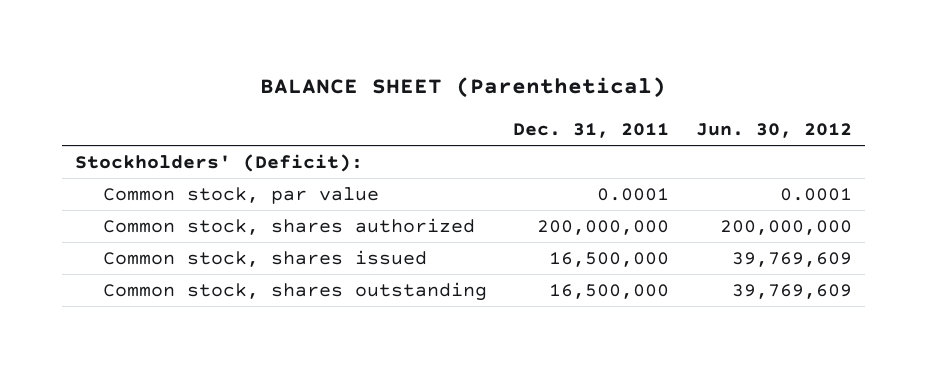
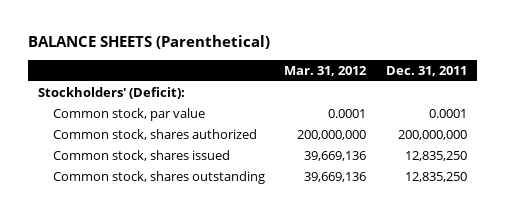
[260,77,667,99] BALANCE SHEET (Parenthetical) -> [27,35,270,50] BALANCE SHEETS (Parenthetical)
[695,123,852,139] Jun. 30, 2012 -> none
none -> [284,66,368,77] Mar. 31, 2012
[549,251,670,267] 16,500,000 -> [405,150,468,161] 12,835,250
[549,283,670,299] 16,500,000 -> [405,171,468,182] 12,835,250

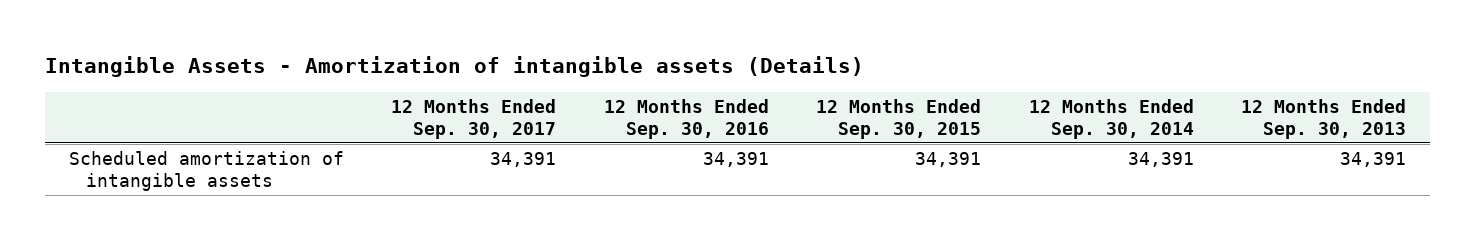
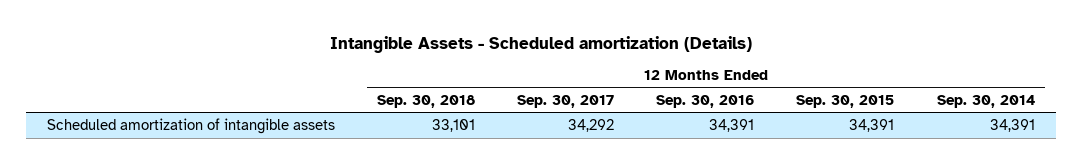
[45,56,865,78] Intangible Assets - Amortization of intangible assets (Details) -> [329,35,752,53] Intangible Assets - Scheduled amortization (Details)
[1241,98,1407,139] 12 Months Ended Sep. 30, 2013 -> none
none -> [377,94,476,108] Sep. 30, 2018
[490,152,557,168] 34,391 -> [568,119,615,133] 34,292

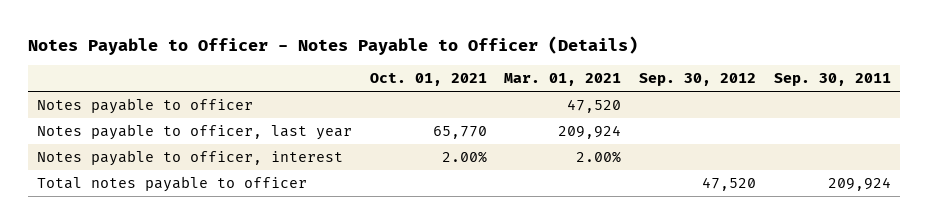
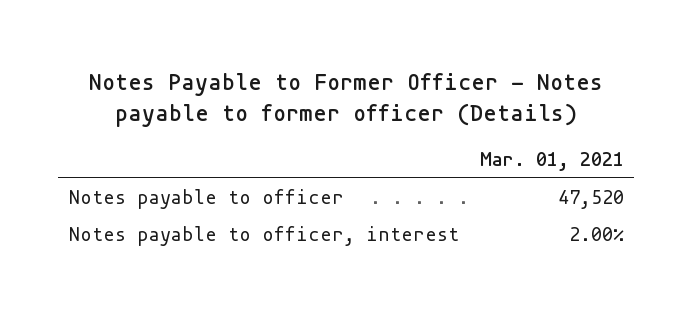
[28,35,639,55] Notes Payable to Officer - Notes Payable to Officer (Details) -> [89,72,604,127] Notes Payable to Former Officer - Notes payable to former officer (Details)
[369,73,487,87] Oct. 01, 2021 -> none
[639,73,757,87] Sep. 30, 2012 -> none
[773,73,891,87] Sep. 30, 2011 -> none
[36,124,352,141] Notes payable to officer, last year -> none
[36,176,307,193] Total notes payable to officer -> none

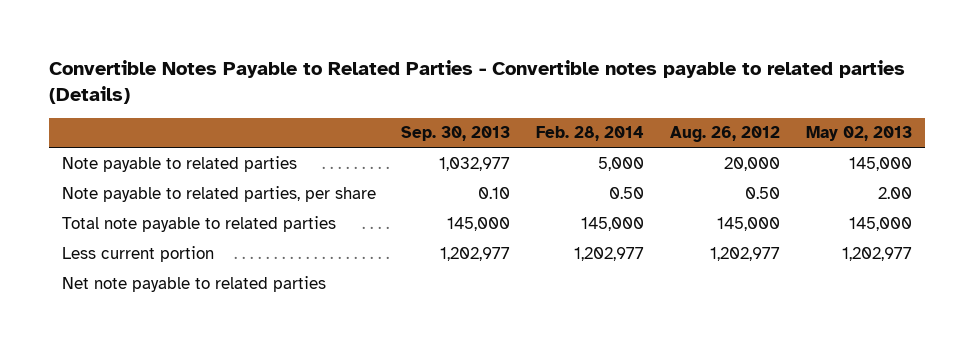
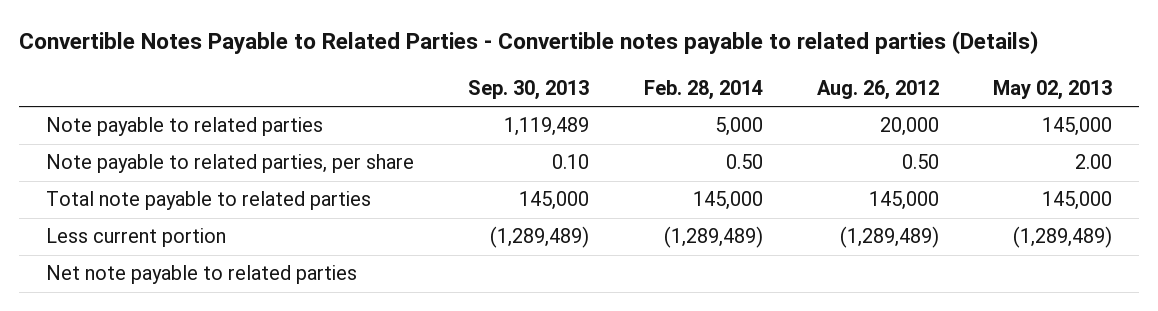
[439,156,511,171] 1,032,977 -> [504,117,590,137] 1,119,489
[440,246,511,261] 1,202,977 -> [490,226,590,249] (1,289,489)
[574,246,645,261] 1,202,977 -> [663,226,763,249] (1,289,489)
[710,246,781,261] 1,202,977 -> [839,226,939,249] (1,289,489)
[842,246,913,261] 1,202,977 -> [1013,226,1113,249] (1,289,489)

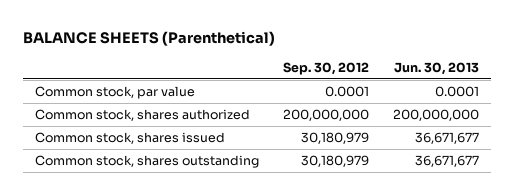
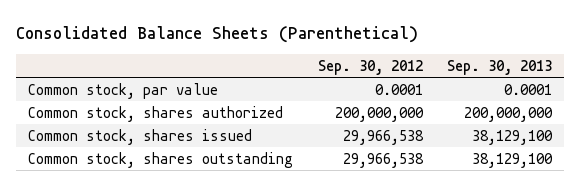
[23,30,276,46] BALANCE SHEETS (Parenthetical) -> [16,26,419,44] Consolidated Balance Sheets (Parenthetical)
[394,61,480,75] Jun. 30, 2013 -> none
none -> [446,59,552,75] Sep. 30, 2013
[301,132,370,145] 30,180,979 -> [342,129,424,145] 29,966,538
[301,155,370,168] 30,180,979 -> [342,152,424,168] 29,966,538

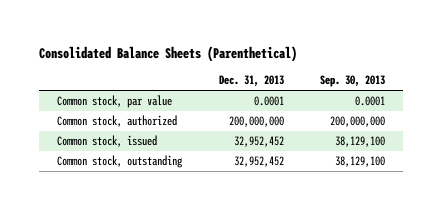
[317,59,423,75] Sep. 30, 2012 -> none
none -> [218,75,284,88] Dec. 31, 2013
[28,105,284,122] Common stock, shares authorized -> [57,115,178,128] Common stock, authorized
[28,128,253,145] Common stock, shares issued -> [57,135,158,148] Common stock, issued
[28,151,294,168] Common stock, shares outstanding -> [57,155,184,169] Common stock, outstanding

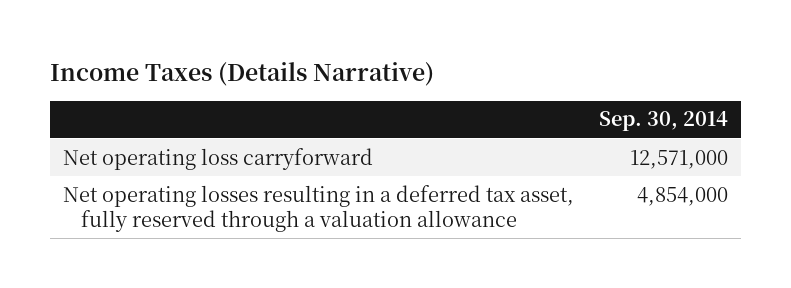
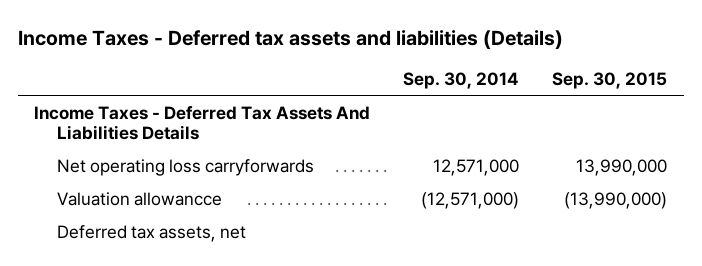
[49,61,434,86] Income Taxes (Details Narrative) -> [17,29,563,49] Income Taxes - Deferred tax assets and liabilities (Details)
none -> [552,72,668,90] Sep. 30, 2015
[62,147,373,170] Net operating loss carryforward -> none
none -> [34,105,371,140] Income Taxes - Deferred Tax Assets And Liabilities Details
[62,184,574,232] Net operating losses resulting in a deferred tax asset, fully reserved through a valuation allowance -> [56,158,314,176] Net operating loss carryforwards
[636,186,728,206] 4,854,000 -> [433,158,520,176] 12,571,000
none -> [56,191,222,206] Valuation allowancce
none -> [56,224,246,242] Deferred tax assets, net

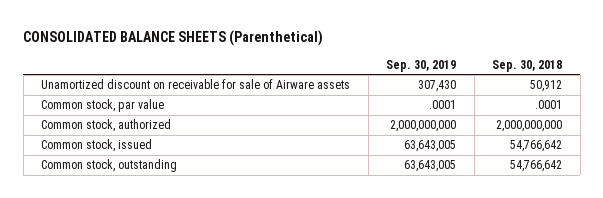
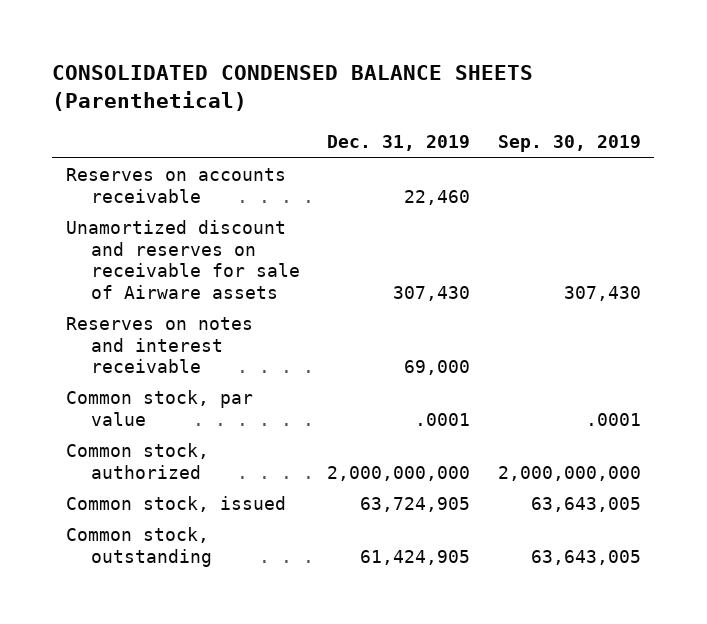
[23,30,324,47] CONSOLIDATED BALANCE SHEETS (Parenthetical) -> [52,65,534,112] CONSOLIDATED CONDENSED BALANCE SHEETS (Parenthetical)
[492,59,563,72] Sep. 30, 2018 -> none
none -> [327,135,471,152] Dec. 31, 2019
none -> [65,168,286,203] Reserves on accounts receivable
[41,79,351,90] Unamortized discount on receivable for sale of Airware assets -> [65,220,301,299] Unamortized discount and reserves on receivable for sale of Airware assets
none -> [65,317,253,374] Reserves on notes and interest receivable

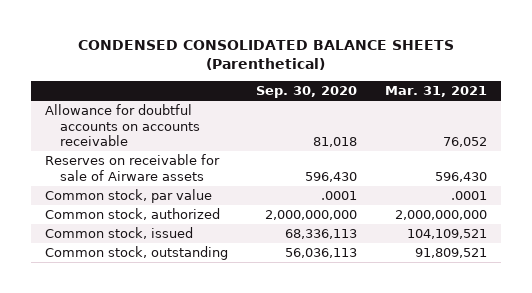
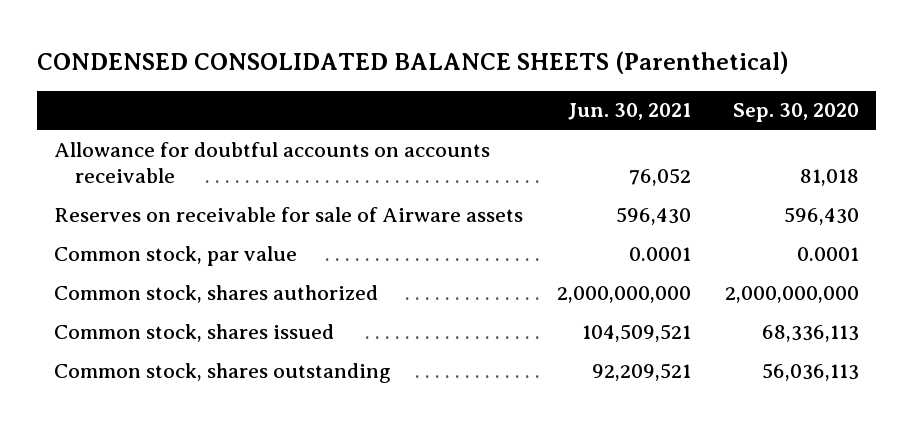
[384,86,487,98] Mar. 31, 2021 -> none
none -> [568,103,692,121] Jun. 30, 2021
[320,190,357,200] .0001 -> [797,246,860,261] 0.0001
[44,207,220,220] Common stock, authorized -> [54,284,379,303] Common stock, shares authorized
[44,226,193,239] Common stock, issued -> [54,323,335,342] Common stock, shares issued
[44,245,228,260] Common stock, outstanding -> [54,362,392,383] Common stock, shares outstanding

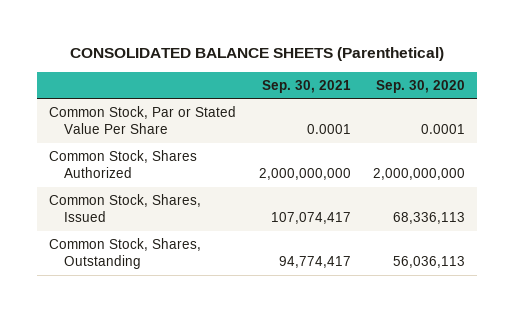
[37,50,790,74] CONDENSED CONSOLIDATED BALANCE SHEETS (Parenthetical) -> [70,47,445,62] CONSOLIDATED BALANCE SHEETS (Parenthetical)
[568,103,692,121] Jun. 30, 2021 -> none
none -> [261,79,351,93] Sep. 30, 2021
[54,141,491,183] Allowance for doubtful accounts on accounts receivable -> none
[54,206,524,222] Reserves on receivable for sale of Airware assets -> none
[54,245,298,266] Common stock, par value -> [48,105,236,135] Common Stock, Par or Stated Value Per Share
[54,284,379,303] Common stock, shares authorized -> [48,149,197,179] Common Stock, Shares Authorized
[54,323,335,342] Common stock, shares issued -> [48,193,201,223] Common Stock, Shares, Issued
[54,362,392,383] Common stock, shares outstanding -> [48,237,201,270] Common Stock, Shares, Outstanding

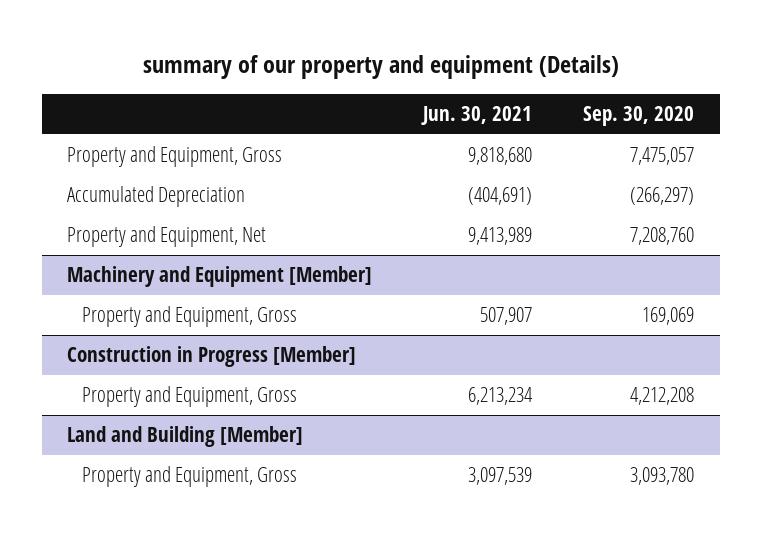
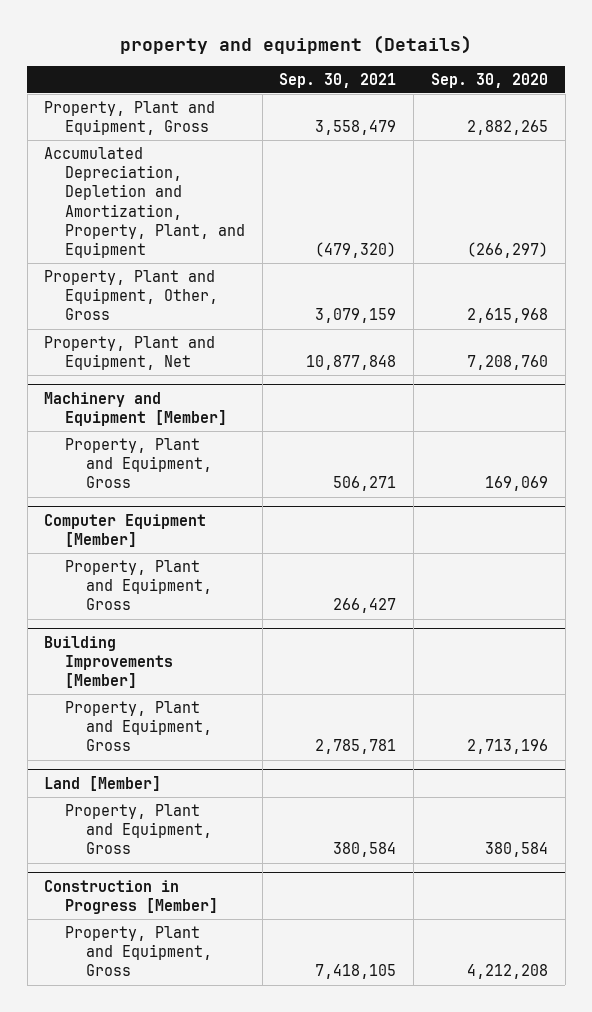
[142,55,619,80] summary of our property and equipment (Details) -> [120,34,473,54] property and equipment (Details)
[421,105,533,125] Jun. 30, 2021 -> none
none -> [279,72,397,88] Sep. 30, 2021
[67,146,283,168] Property and Equipment, Gross -> [44,101,216,136] Property, Plant and Equipment, Gross
[630,147,695,166] 7,475,057 -> [466,120,548,136] 2,882,265
[67,186,246,208] Accumulated Depreciation -> [44,147,245,258] Accumulated Depreciation, Depletion and Amortization, Property, Plant, and Equipment
none -> [44,270,218,321] Property, Plant and Equipment, Other, Gross
[67,226,267,248] Property and Equipment, Net -> [44,336,216,371] Property, Plant and Equipment, Net
[81,306,297,328] Property and Equipment, Gross -> [64,438,212,489] Property, Plant and Equipment, Gross
none -> [44,513,207,547] Computer Equipment [Member]
none -> [64,560,212,611] Property, Plant and Equipment, Gross
none -> [44,635,173,688] Building Improvements [Member]
none -> [64,701,212,752] Property, Plant and Equipment, Gross
none -> [44,775,162,791] Land [Member]
none -> [64,804,212,855] Property, Plant and Equipment, Gross
[67,426,304,448] Land and Building [Member] -> none
[81,466,297,488] Property and Equipment, Gross -> none
[81,386,297,408] Property and Equipment, Gross -> [64,926,212,977] Property, Plant and Equipment, Gross

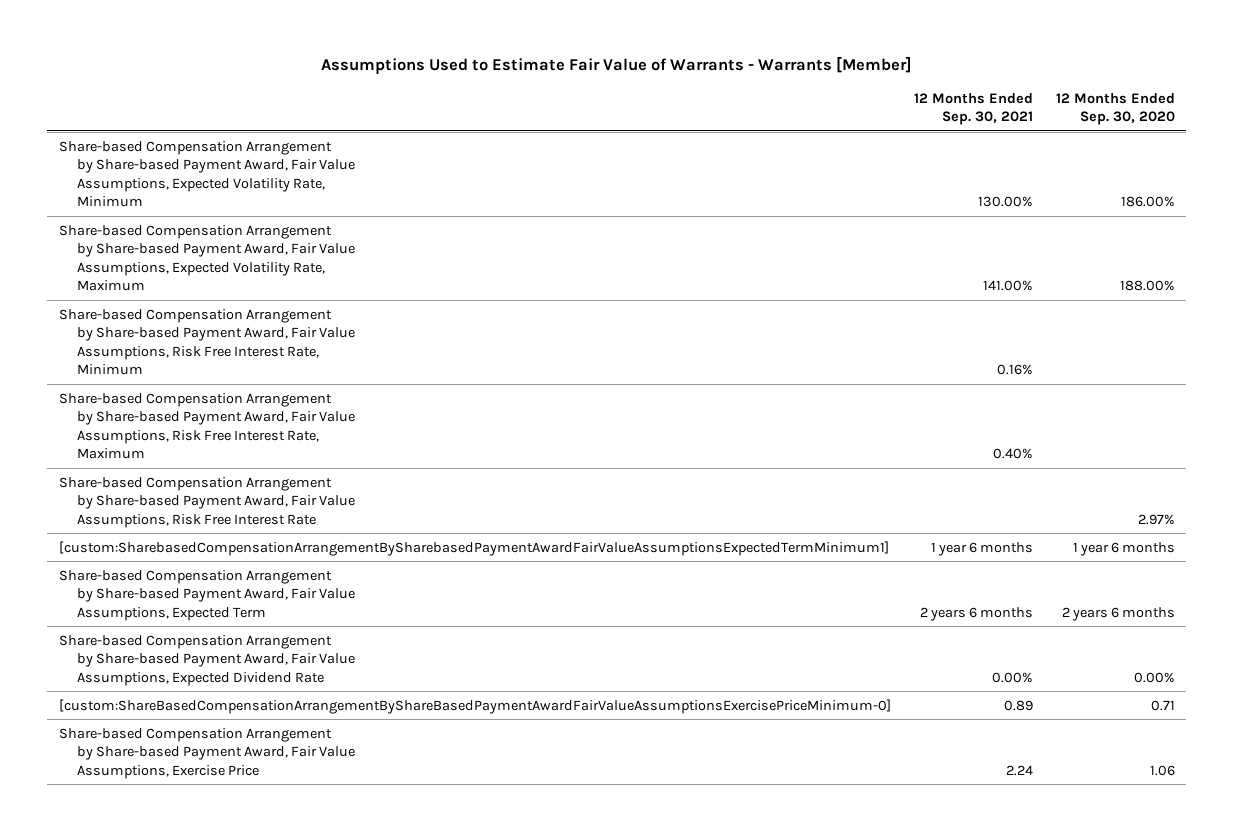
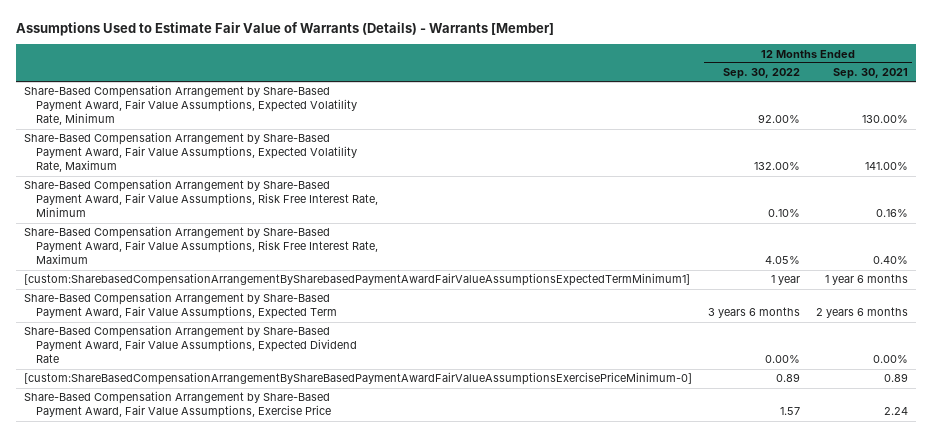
[320,55,912,74] Assumptions Used to Estimate Fair Value of Warrants - Warrants [Member] -> [15,22,554,37] Assumptions Used to Estimate Fair Value of Warrants (Details) - Warrants [Member]
[1055,92,1175,126] 12 Months Ended Sep. 30, 2020 -> none
none -> [722,68,800,80] Sep. 30, 2022
[58,476,356,528] Share-based Compensation Arrangement by Share-based Payment Award, Fair Value Assumptions, Risk Free Interest Rate -> none
[58,140,356,208] Share-based Compensation Arrangement by Share-based Payment Award, Fair Value Assumptions, Expected Volatility Rate, Minimum -> [23,85,357,126] Share-Based Compensation Arrangement by Share-Based Payment Award, Fair Value Assumptions, Expected Volatility Rate, Minimum
[58,224,356,292] Share-based Compensation Arrangement by Share-based Payment Award, Fair Value Assumptions, Expected Volatility Rate, Maximum -> [23,132,357,173] Share-Based Compensation Arrangement by Share-Based Payment Award, Fair Value Assumptions, Expected Volatility Rate, Maximum
[58,308,356,376] Share-based Compensation Arrangement by Share-based Payment Award, Fair Value Assumptions, Risk Free Interest Rate, Minimum -> [23,179,378,218] Share-Based Compensation Arrangement by Share-Based Payment Award, Fair Value Assumptions, Risk Free Interest Rate, Minimum
[58,392,356,460] Share-based Compensation Arrangement by Share-based Payment Award, Fair Value Assumptions, Risk Free Interest Rate, Maximum -> [23,226,378,265] Share-Based Compensation Arrangement by Share-Based Payment Award, Fair Value Assumptions, Risk Free Interest Rate, Maximum
[58,569,356,621] Share-based Compensation Arrangement by Share-based Payment Award, Fair Value Assumptions, Expected Term -> [23,292,337,320] Share-Based Compensation Arrangement by Share-Based Payment Award, Fair Value Assumptions, Expected Term
[58,634,356,686] Share-based Compensation Arrangement by Share-based Payment Award, Fair Value Assumptions, Expected Dividend Rate -> [23,325,357,364] Share-Based Compensation Arrangement by Share-Based Payment Award, Fair Value Assumptions, Expected Dividend Rate
[58,727,356,779] Share-based Compensation Arrangement by Share-based Payment Award, Fair Value Assumptions, Exercise Price -> [23,391,331,419] Share-Based Compensation Arrangement by Share-Based Payment Award, Fair Value Assumptions, Exercise Price

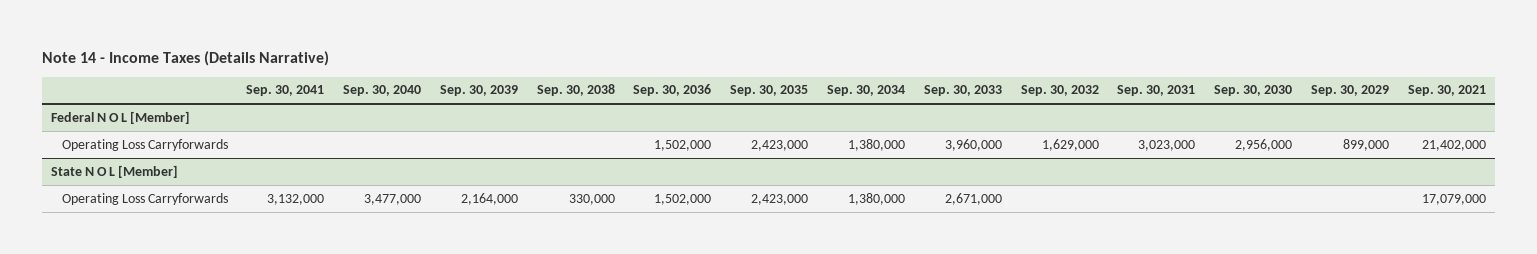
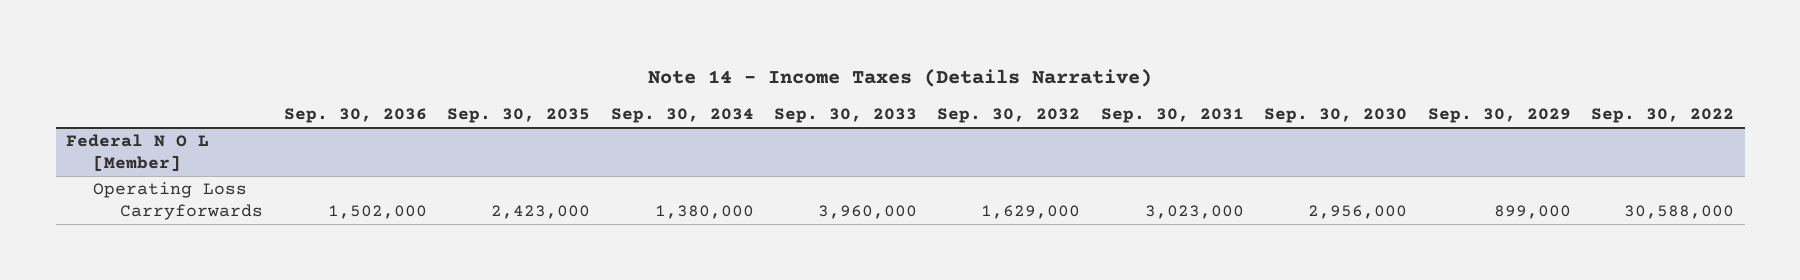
[246,85,325,97] Sep. 30, 2041 -> none
[343,85,422,97] Sep. 30, 2040 -> none
[439,85,518,97] Sep. 30, 2039 -> none
[536,84,615,97] Sep. 30, 2038 -> none
[1407,85,1486,97] Sep. 30, 2021 -> none
none -> [1591,108,1735,124] Sep. 30, 2022
[51,164,179,178] State N O L [Member] -> none
[61,192,228,205] Operating Loss Carryforwards -> none

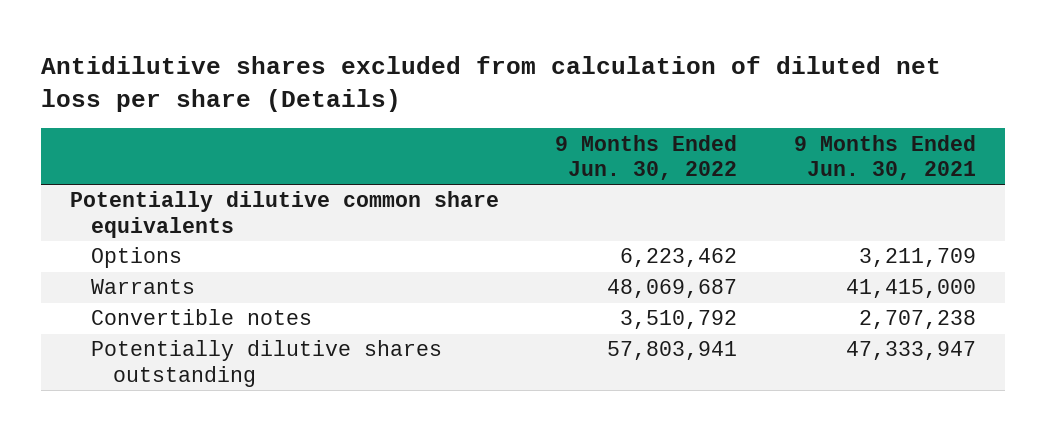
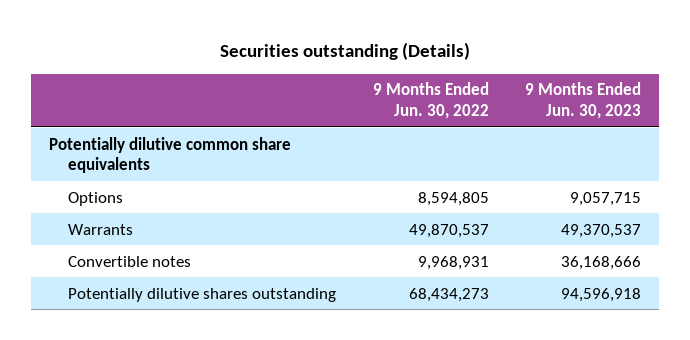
[41,56,942,113] Antidilutive shares excluded from calculation of diluted net loss per share (Details) -> [220,41,471,60] Securities outstanding (Details)
[794,134,977,181] 9 Months Ended Jun. 30, 2021 -> none
none -> [525,82,642,120] 9 Months Ended Jun. 30, 2023
[620,248,738,268] 6,223,462 -> [417,191,489,206] 8,594,805
[607,279,738,299] 48,069,687 -> [408,223,489,238] 49,870,537
[620,310,738,330] 3,510,792 -> [417,255,489,270] 9,968,931
[607,341,738,361] 57,803,941 -> [408,287,489,302] 68,434,273

